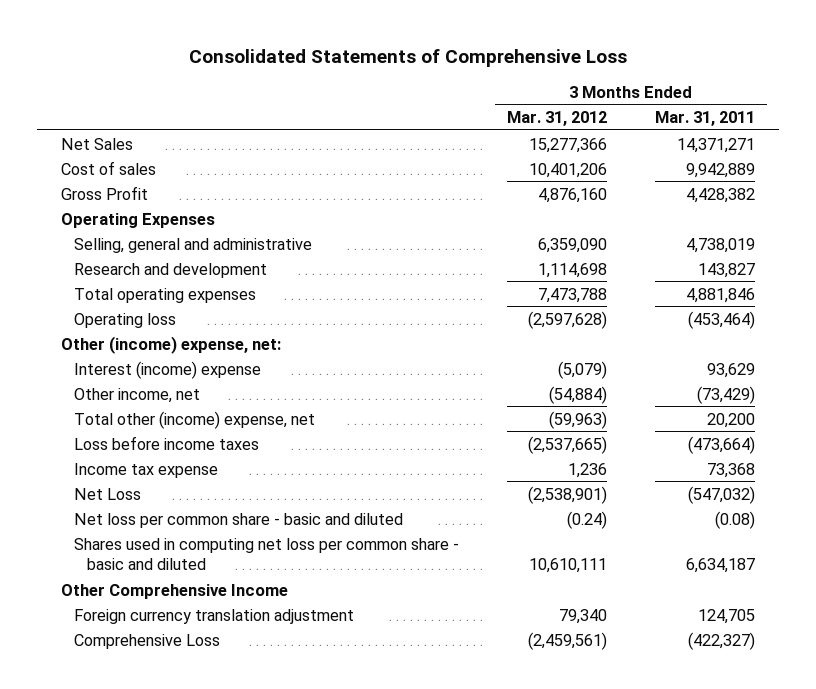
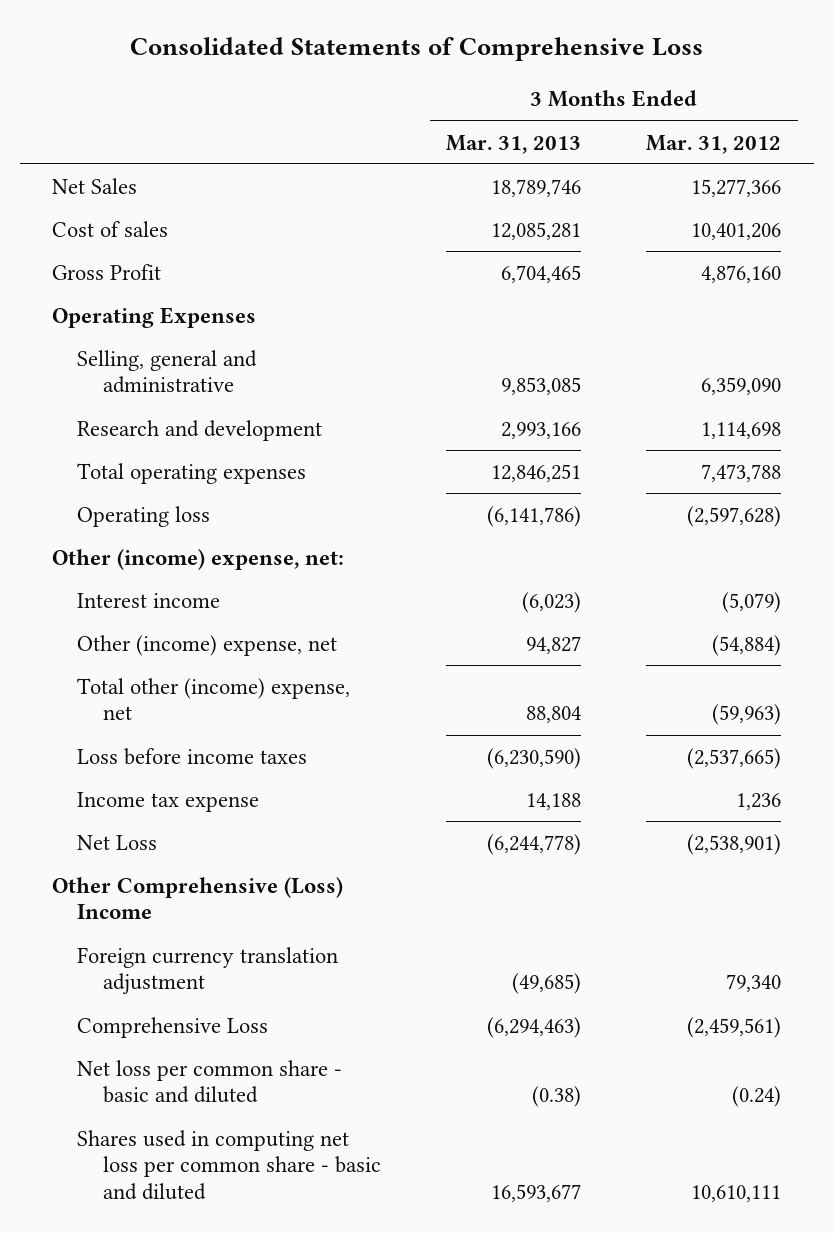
[655,110,756,126] Mar. 31, 2011 -> none
none -> [445,134,581,154] Mar. 31, 2013
[73,360,261,379] Interest (income) expense -> [77,592,221,608] Interest income
[73,387,200,403] Other income, net -> [77,634,338,656] Other (income) expense, net
[61,583,289,599] Other Comprehensive Income -> [52,876,344,920] Other Comprehensive (Loss) Income
[73,512,403,528] Net loss per common share - basic and diluted -> [77,1059,343,1104] Net loss per common share - basic and diluted
[73,537,459,570] Shares used in computing net loss per common share - basic and diluted -> [77,1129,381,1201] Shares used in computing net loss per common share - basic and diluted

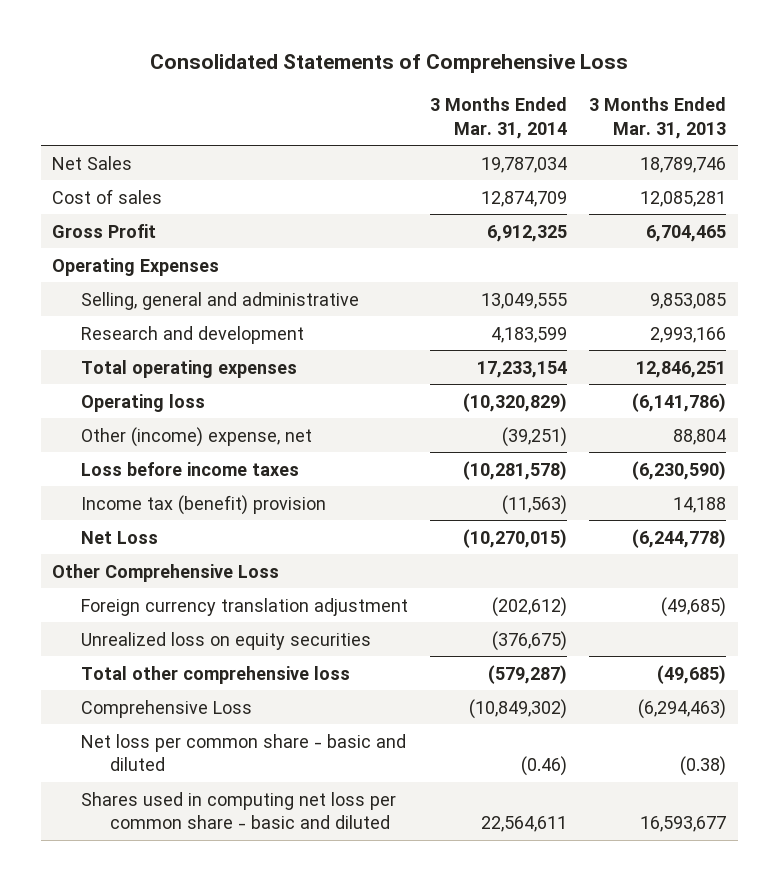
[646,134,782,154] Mar. 31, 2012 -> none
none -> [430,97,568,139] 3 Months Ended Mar. 31, 2014
[52,548,345,570] Other (income) expense, net: -> none
[77,592,221,608] Interest income -> none
[77,677,351,721] Total other (income) expense, net -> none
[525,635,581,654] 94,827 -> [673,428,727,445] 88,804
[77,791,260,812] Income tax expense -> [81,494,327,515] Income tax (benefit) provision
[52,876,344,920] Other Comprehensive (Loss) Income -> [52,563,280,582] Other Comprehensive Loss
none -> [81,631,372,650] Unrealized loss on equity securities
none -> [81,665,351,684] Total other comprehensive loss

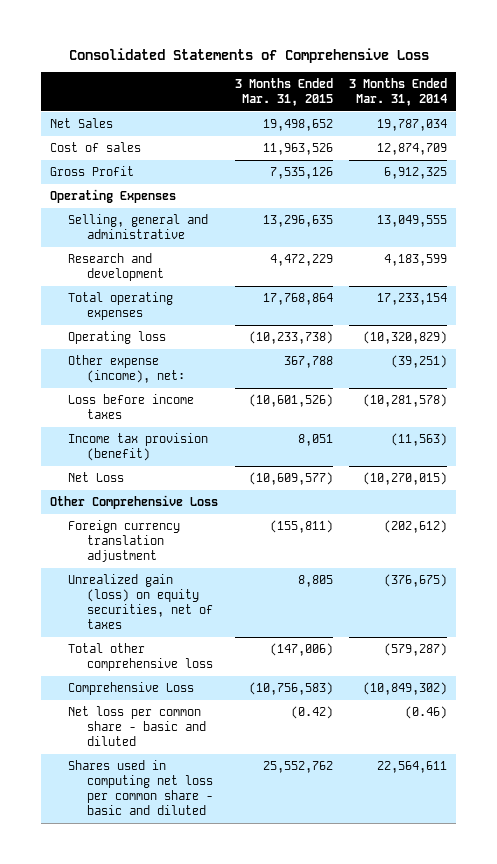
[589,97,727,139] 3 Months Ended Mar. 31, 2013 -> none
none -> [234,77,333,106] 3 Months Ended Mar. 31, 2015
[81,426,313,447] Other (income) expense, net -> [68,354,186,384] Other expense (income), net:
[81,494,327,515] Income tax (benefit) provision -> [68,432,209,462] Income tax provision (benefit)
[81,631,372,650] Unrealized loss on equity securities -> [68,573,214,630] Unrealized gain (loss) on equity securities, net of taxes

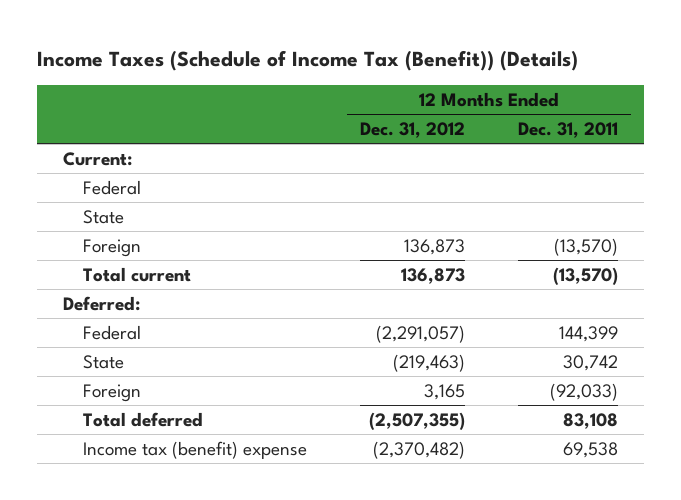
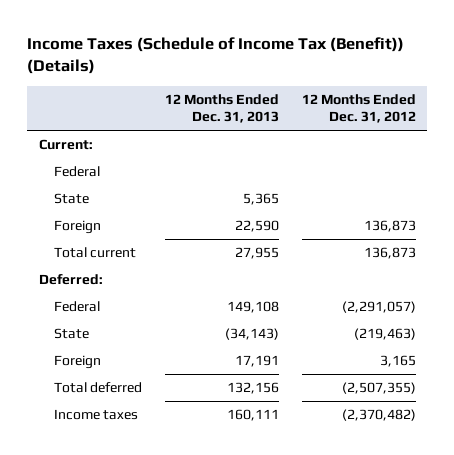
[517,121,618,138] Dec. 31, 2011 -> none
none -> [164,93,279,124] 12 Months Ended Dec. 31, 2013
[83,440,308,459] Income tax (benefit) expense -> [54,409,139,421] Income taxes

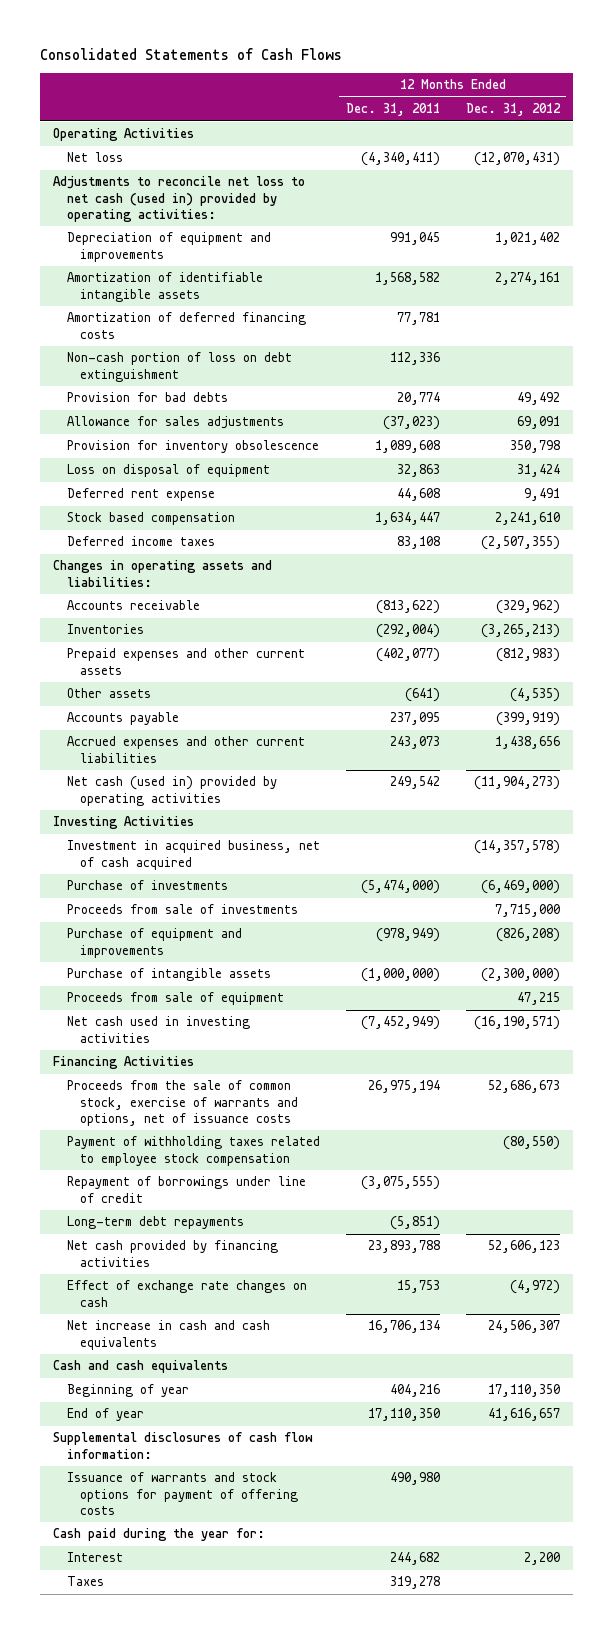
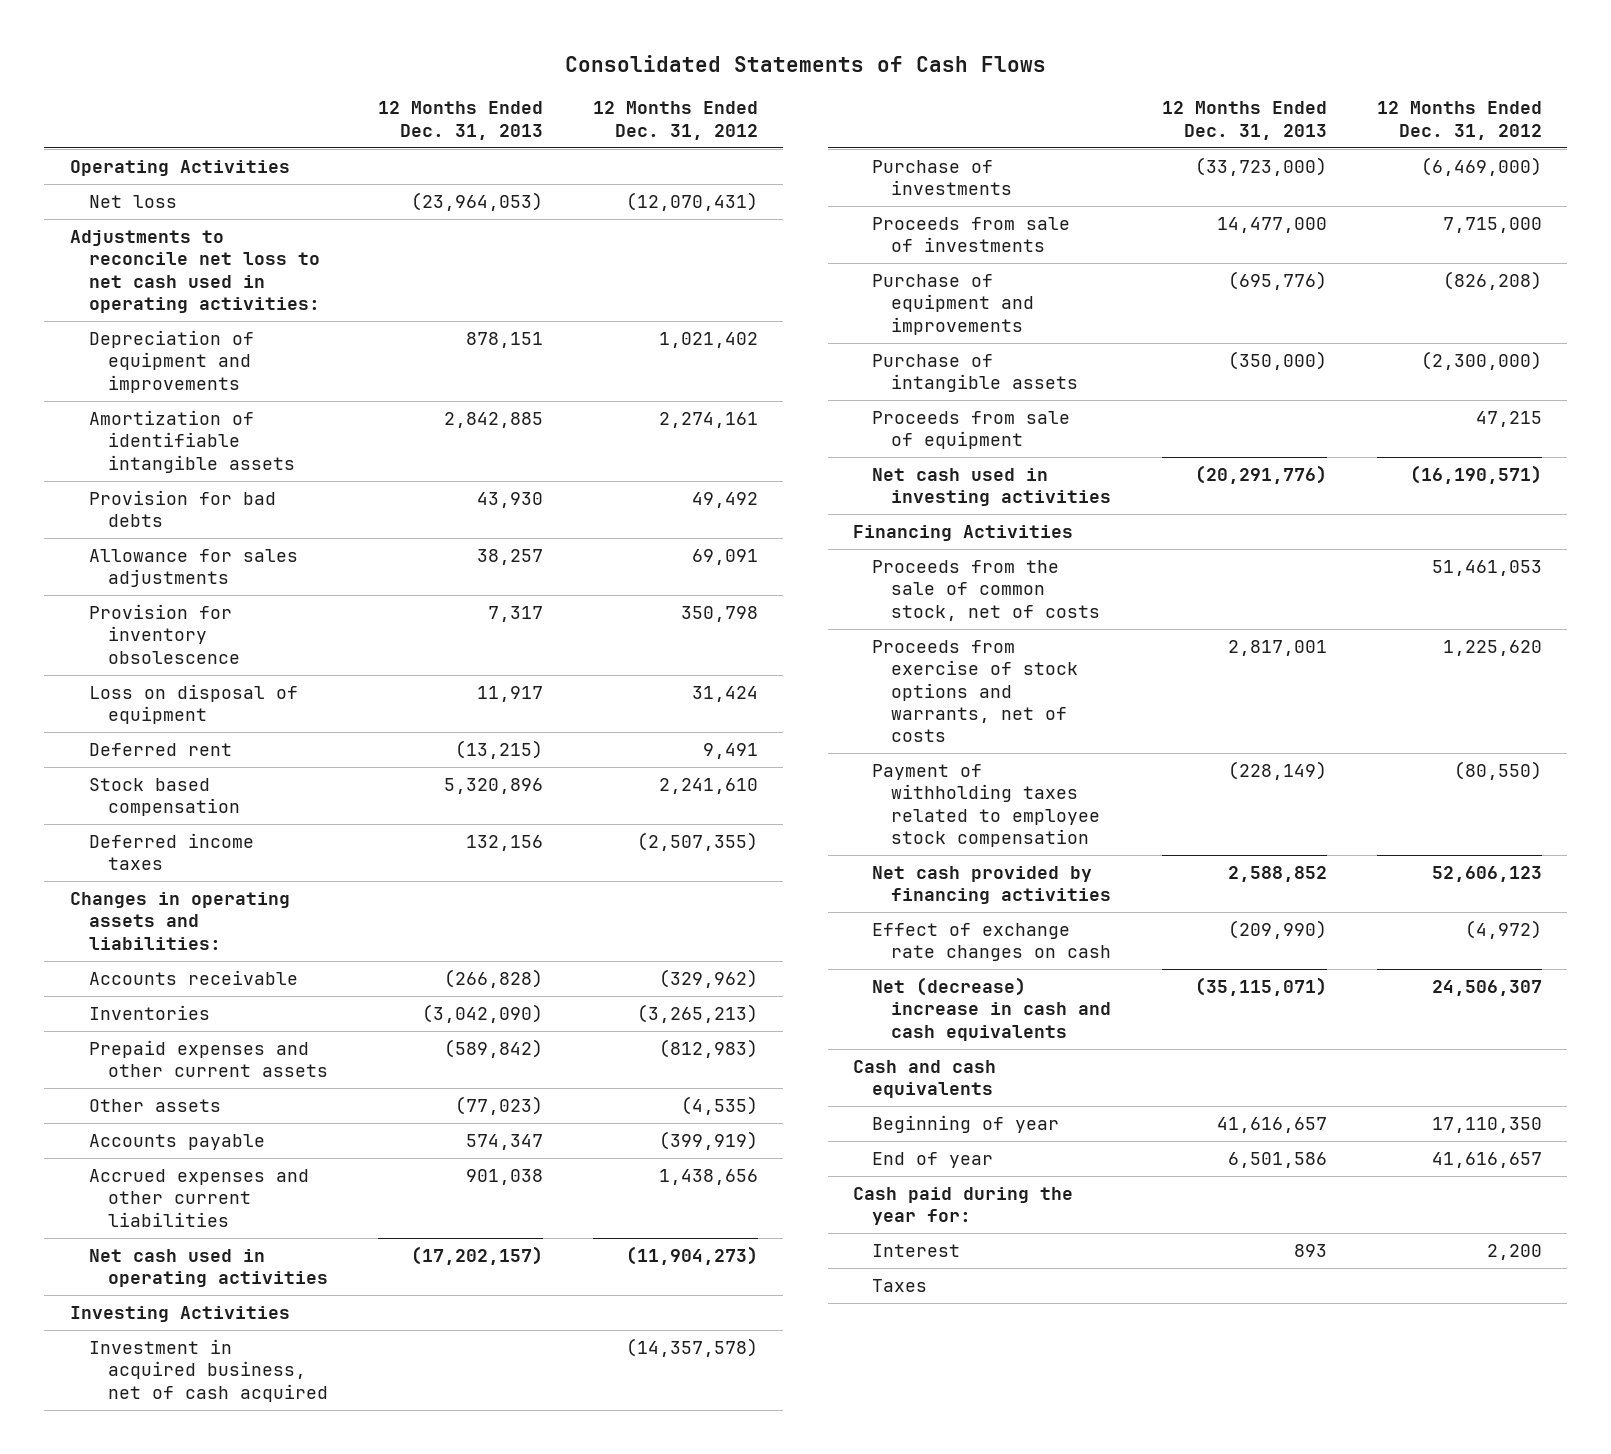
[345,103,440,117] Dec. 31, 2011 -> none
none -> [377,101,543,140] 12 Months Ended Dec. 31, 2013
[53,176,306,223] Adjustments to reconcile net loss to net cash (used in) provided by operating activities: -> [69,230,320,314] Adjustments to reconcile net loss to net cash used in operating activities:
[66,312,306,339] Amortization of deferred financing costs -> none
[66,352,292,382] Non-cash portion of loss on debt extinguishment -> none
[66,488,215,502] Deferred rent expense -> [88,743,232,757] Deferred rent
[66,776,277,806] Net cash (used in) provided by operating activities -> [88,1249,328,1288] Net cash used in operating activities
[66,1080,299,1127] Proceeds from the sale of common stock, exercise of warrants and options, net of issuance costs -> [872,560,1101,621] Proceeds from the sale of common stock, net of costs
[487,1080,560,1094] 52,686,673 -> [1431,560,1542,577] 51,461,053
none -> [872,640,1079,743] Proceeds from exercise of stock options and warrants, net of costs
[66,1176,306,1203] Repayment of borrowings under line of credit -> none
[66,1216,244,1230] Long-term debt repayments -> none
[66,1320,270,1350] Net increase in cash and cash equivalents -> [872,977,1112,1041] Net (decrease) increase in cash and cash equivalents
[53,1432,314,1459] Supplemental disclosures of cash flow information: -> none
[66,1472,299,1516] Issuance of warrants and stock options for payment of offering costs -> none

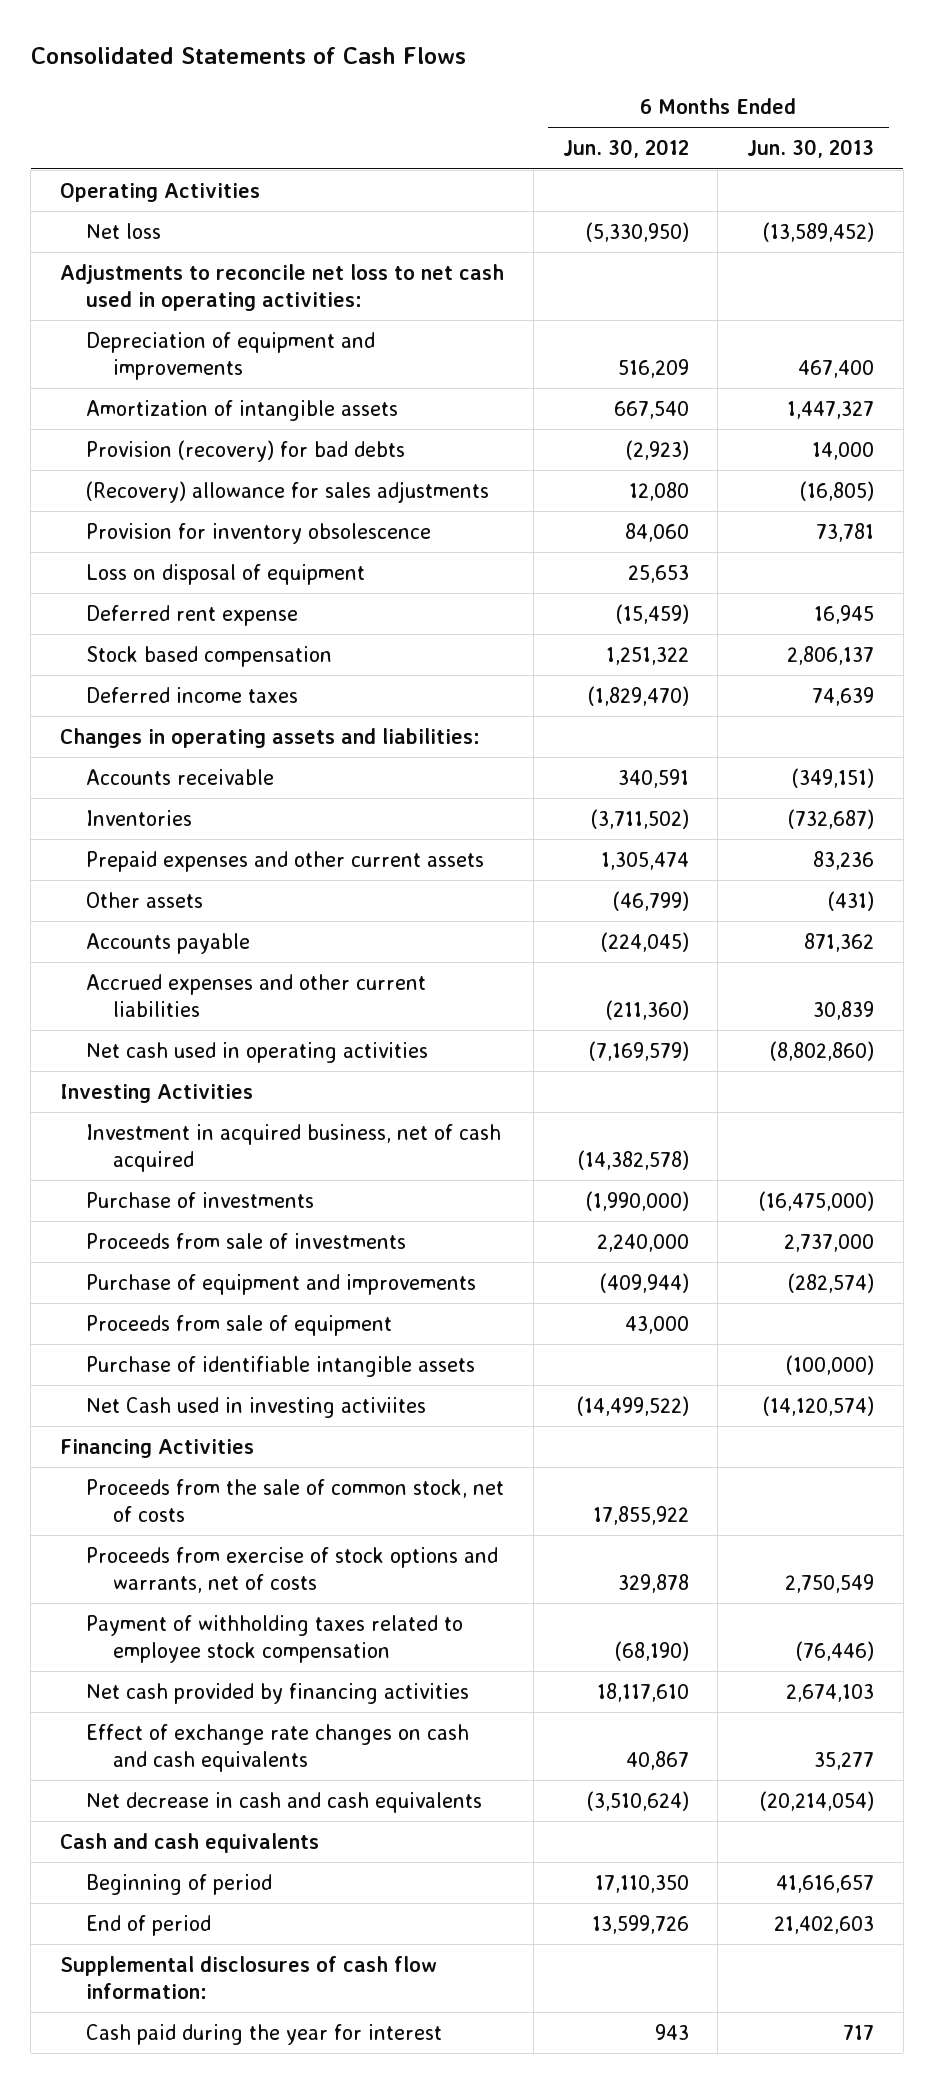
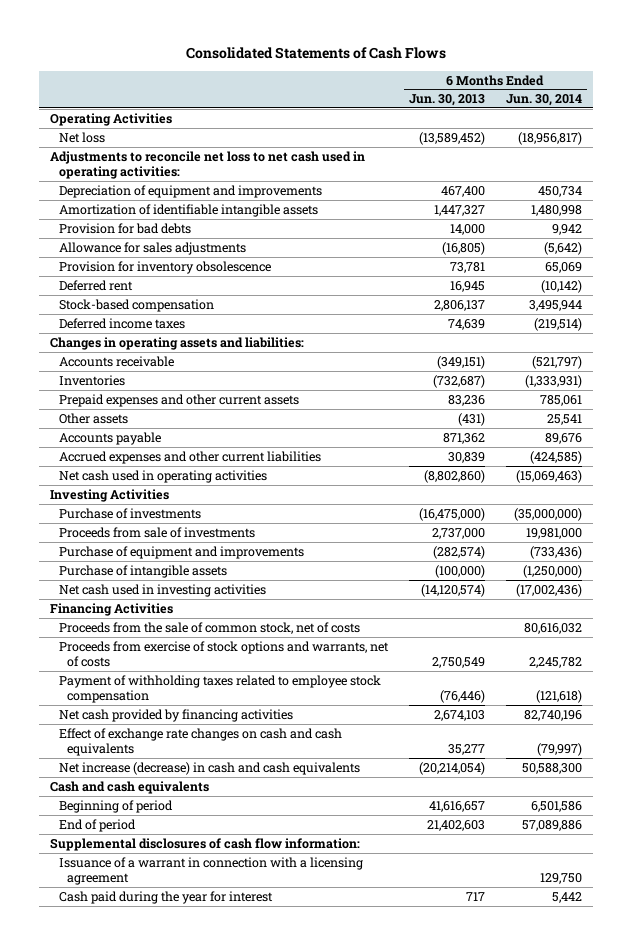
[562,139,689,159] Jun. 30, 2012 -> none
none -> [506,94,583,107] Jun. 30, 2014
[86,400,399,422] Amortization of intangible assets -> [58,203,318,217] Amortization of identifiable intangible assets
[86,440,406,463] Provision (recovery) for bad debts -> [58,222,191,234] Provision for bad debts
[86,481,490,504] (Recovery) allowance for sales adjustments -> [58,241,246,255] Allowance for sales adjustments
[86,564,366,586] Loss on disposal of equipment -> none
[86,605,299,627] Deferred rent expense -> [58,279,133,291] Deferred rent
[86,646,333,668] Stock based compensation -> [58,298,214,312] Stock-based compensation
[86,1124,502,1172] Investment in acquired business, net of cash acquired -> none
[86,1315,393,1337] Proceeds from sale of equipment -> none
[86,1356,476,1378] Purchase of identifiable intangible assets -> [58,564,227,578] Purchase of intangible assets
[86,1397,427,1419] Net Cash used in investing activiites -> [58,583,266,597] Net cash used in investing activities
[86,1792,483,1814] Net decrease in cash and cash equivalents -> [58,761,360,775] Net increase (decrease) in cash and cash equivalents
none -> [58,856,363,885] Issuance of a warrant in connection with a licensing agreement

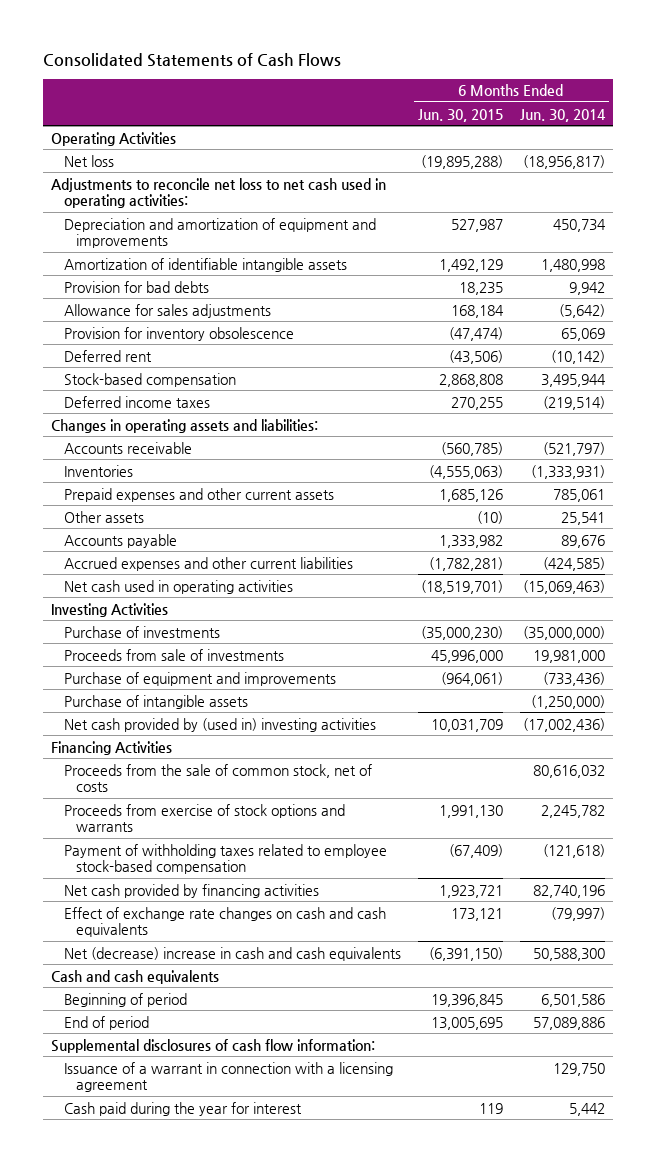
[408,94,485,107] Jun. 30, 2013 -> none
none -> [417,108,503,122] Jun. 30, 2015
[58,184,322,198] Depreciation of equipment and improvements -> [63,217,376,249] Depreciation and amortization of equipment and improvements
[58,583,266,597] Net cash used in investing activities -> [63,717,376,732] Net cash provided by (used in) investing activities
[58,640,389,667] Proceeds from exercise of stock options and warrants, net of costs -> [63,803,345,833] Proceeds from exercise of stock options and warrants
[58,674,381,703] Payment of withholding taxes related to employee stock compensation -> [63,843,387,875] Payment of withholding taxes related to employee stock-based compensation
[58,761,360,775] Net increase (decrease) in cash and cash equivalents -> [63,946,401,961] Net (decrease) increase in cash and cash equivalents

